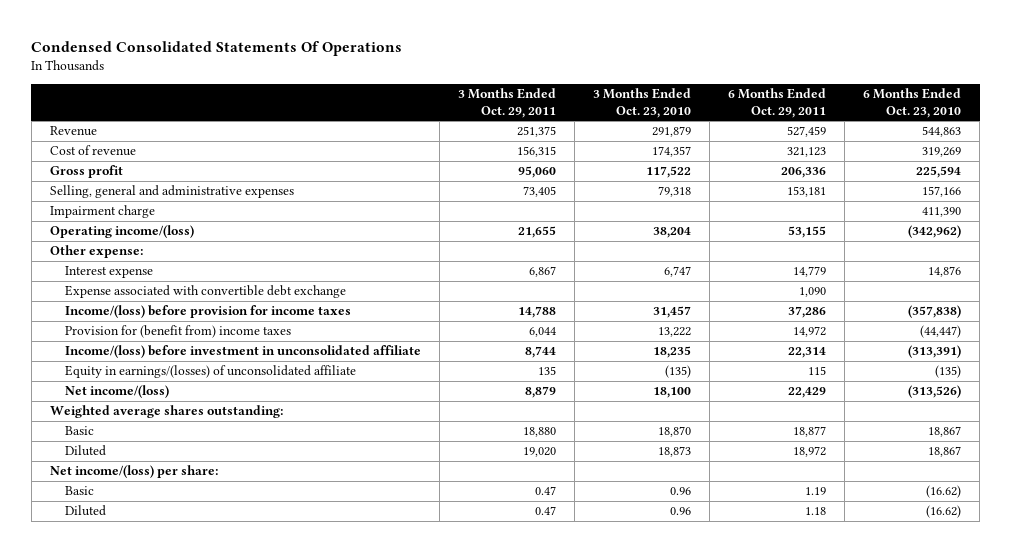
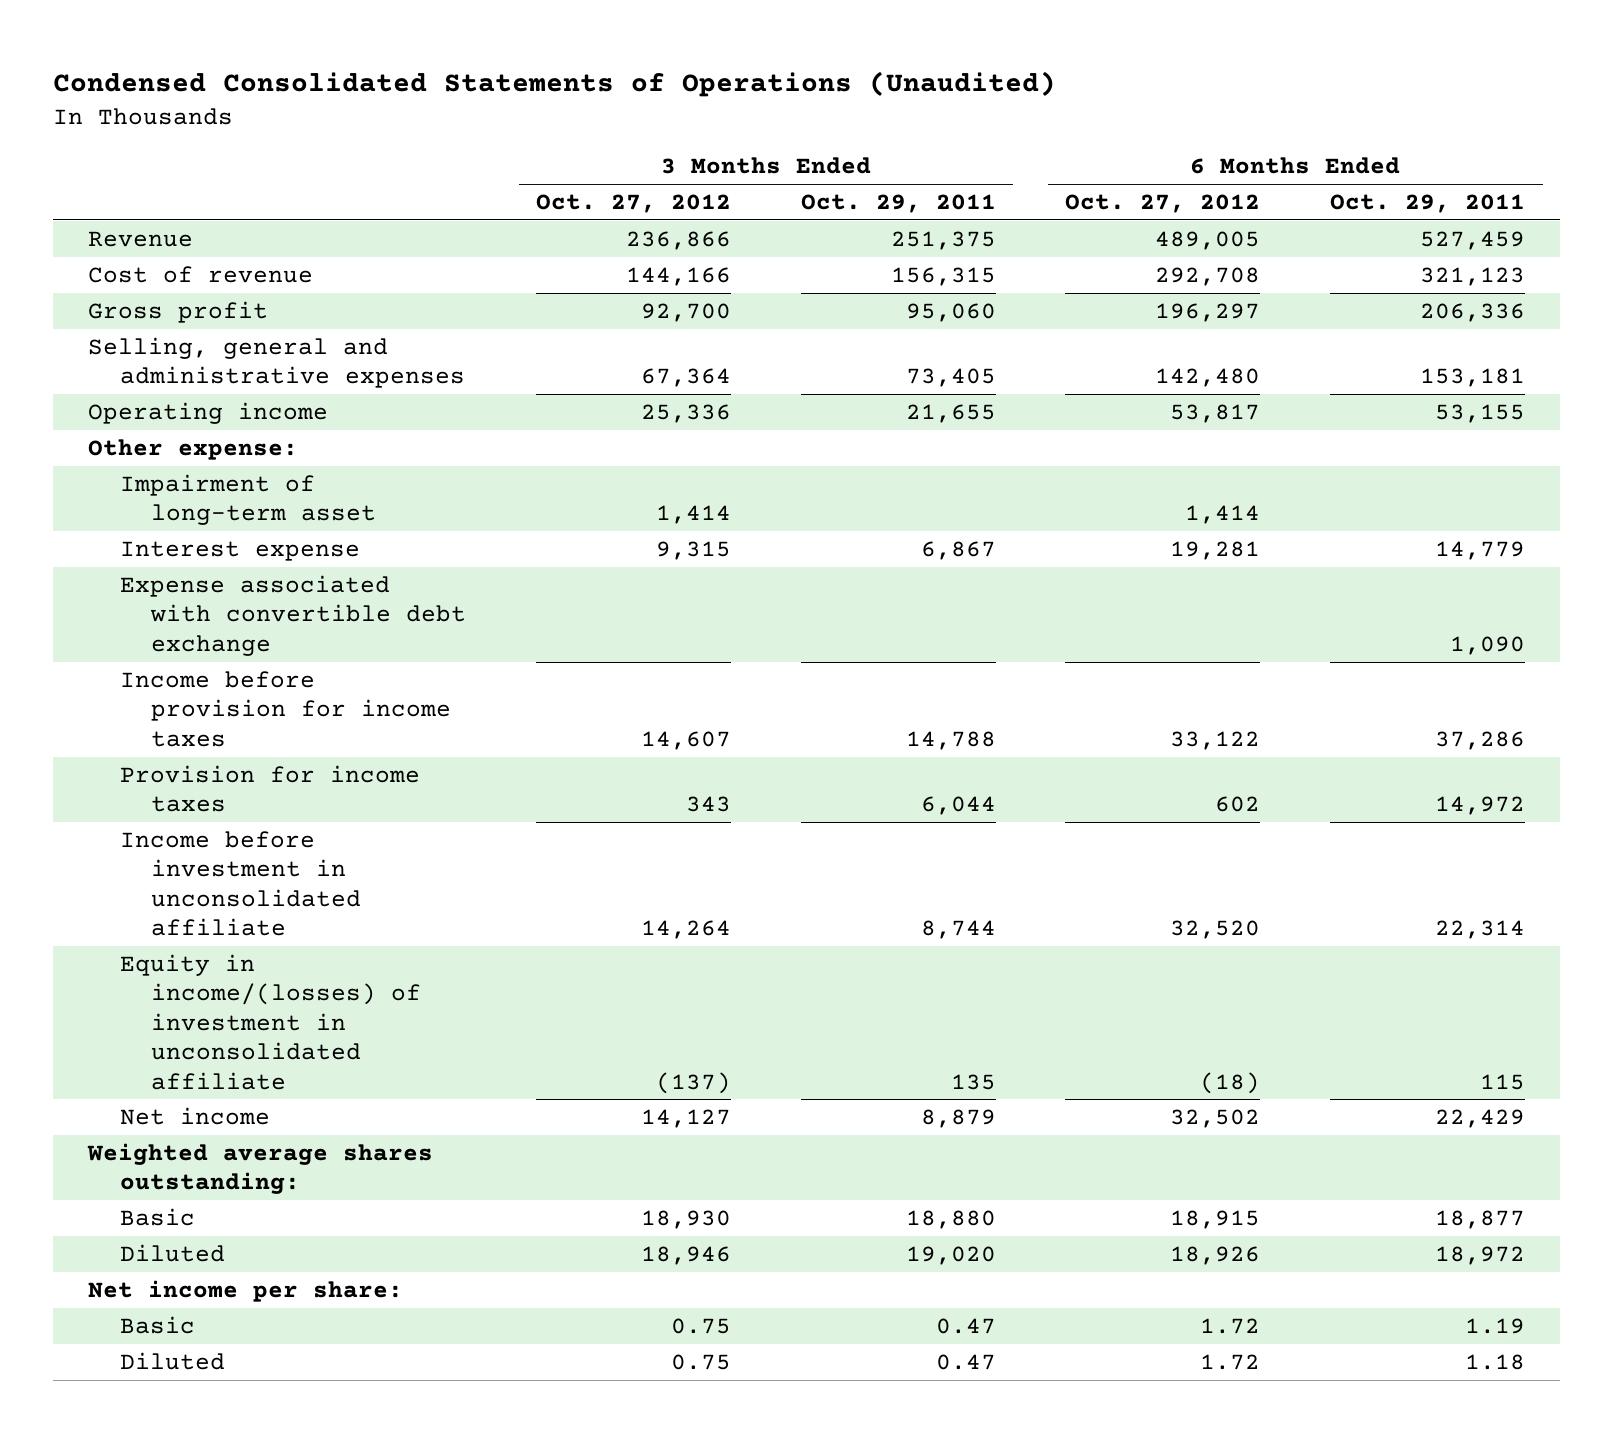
[31,40,403,56] Condensed Consolidated Statements Of Operations -> [52,70,1056,97] Condensed Consolidated Statements of Operations (Unaudited)
[593,88,692,118] 3 Months Ended Oct. 23, 2010 -> none
[863,88,962,118] 6 Months Ended Oct. 23, 2010 -> none
none -> [536,194,732,214] Oct. 27, 2012
none -> [1065,194,1261,214] Oct. 27, 2012
[49,205,155,219] Impairment charge -> none
[49,225,194,239] Operating income/(loss) -> [87,401,328,424] Operating income
none -> [119,473,377,526] Impairment of long-term asset
[65,305,352,319] Income/(loss) before provision for income taxes -> [119,670,452,747] Income before provision for income taxes
[65,325,292,339] Provision for (benefit from) income taxes -> [119,764,420,813] Provision for income taxes
[65,345,422,359] Income/(loss) before investment in unconsolidated affiliate -> [119,830,362,937] Income before investment in unconsolidated affiliate
[65,365,357,379] Equity in earnings/(losses) of unconsolidated affiliate -> [119,953,422,1090] Equity in income/(losses) of investment in unconsolidated affiliate
[65,385,170,399] Net income/(loss) -> [119,1106,270,1125] Net income
[49,465,218,479] Net income/(loss) per share: -> [87,1279,403,1302] Net income per share:

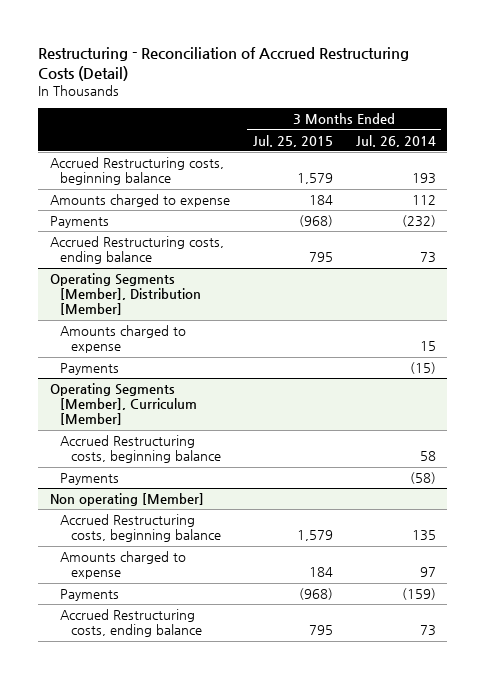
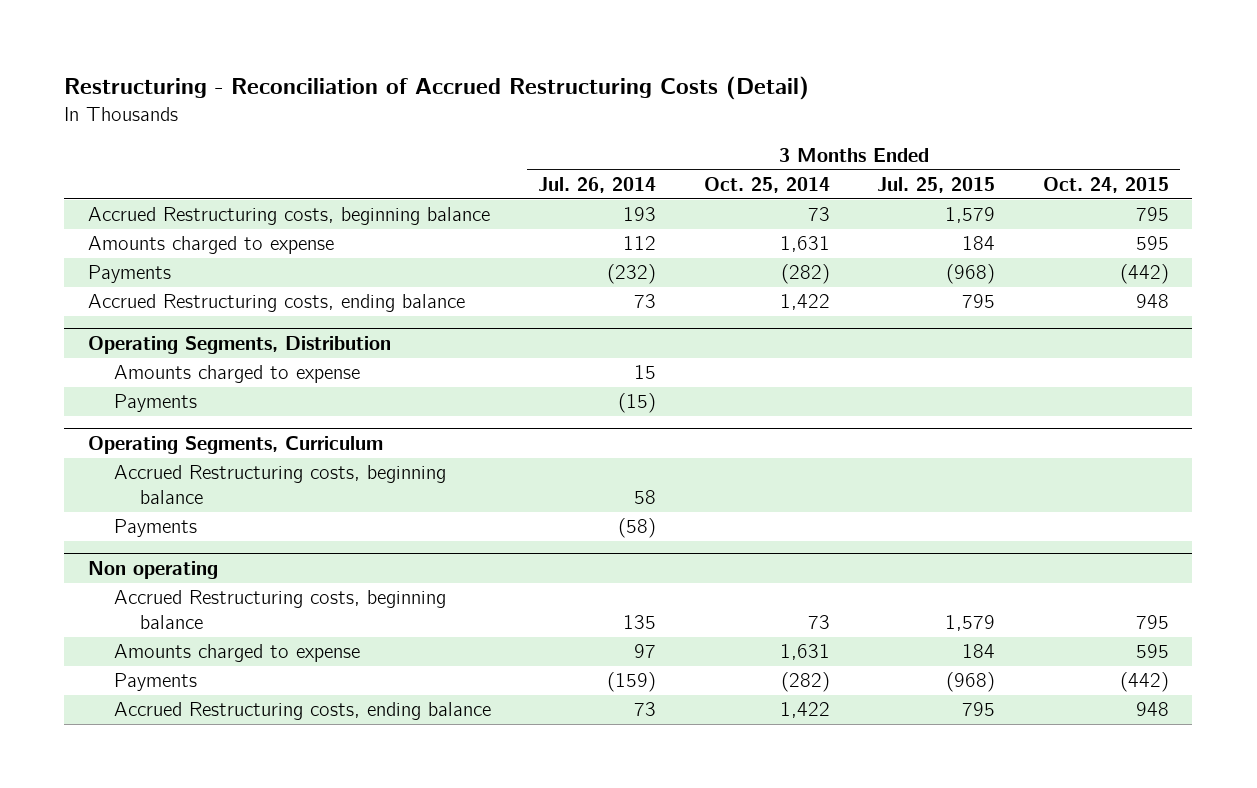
none -> [703,176,830,193] Oct. 25, 2014
none -> [1042,176,1169,193] Oct. 24, 2015
[49,273,202,316] Operating Segments [Member], Distribution [Member] -> [87,335,391,354] Operating Segments, Distribution
[49,383,198,426] Operating Segments [Member], Curriculum [Member] -> [87,435,383,454] Operating Segments, Curriculum
[49,493,204,507] Non operating [Member] -> [87,560,218,579] Non operating

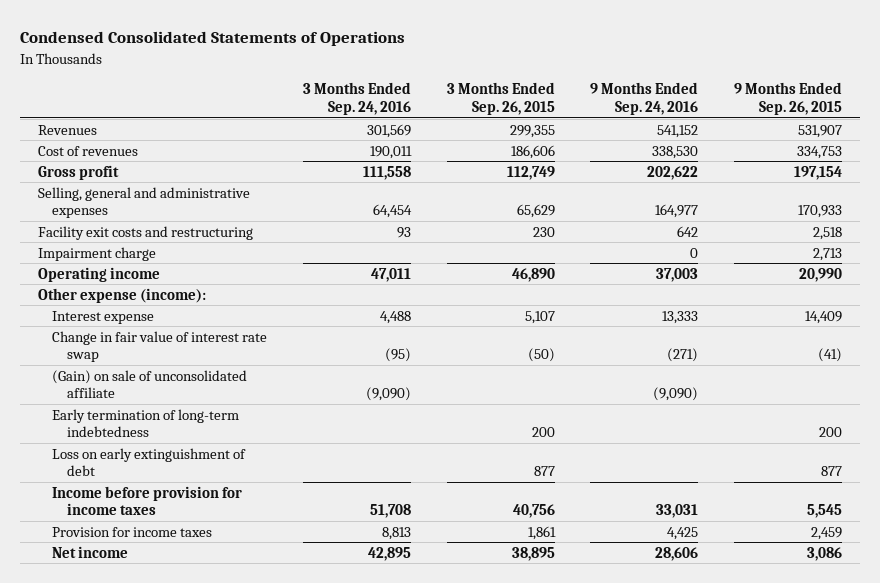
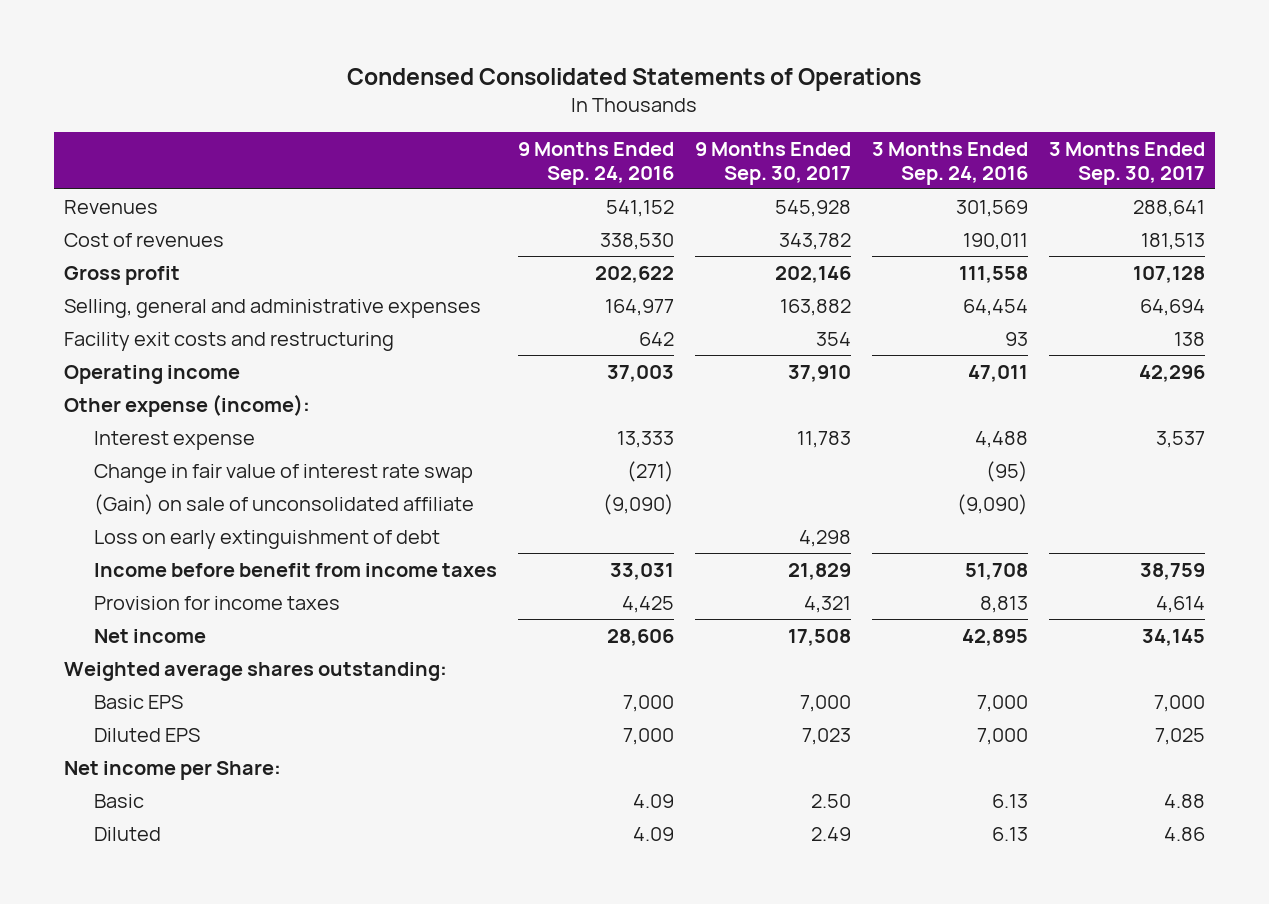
[446,82,555,115] 3 Months Ended Sep. 26, 2015 -> none
[733,82,842,115] 9 Months Ended Sep. 26, 2015 -> none
none -> [694,142,851,185] 9 Months Ended Sep. 30, 2017
none -> [1048,142,1205,185] 3 Months Ended Sep. 30, 2017
[37,246,156,261] Impairment charge -> none
[52,408,240,438] Early termination of long-term indebtedness -> none
[52,485,243,516] Income before provision for income taxes -> [93,562,497,577] Income before benefit from income taxes
none -> [64,661,448,681] Weighted average shares outstanding:
none -> [93,694,183,709] Basic EPS
none -> [93,727,200,742] Diluted EPS
none -> [64,760,282,780] Net income per Share:
none -> [93,793,144,808] Basic
none -> [93,826,161,841] Diluted

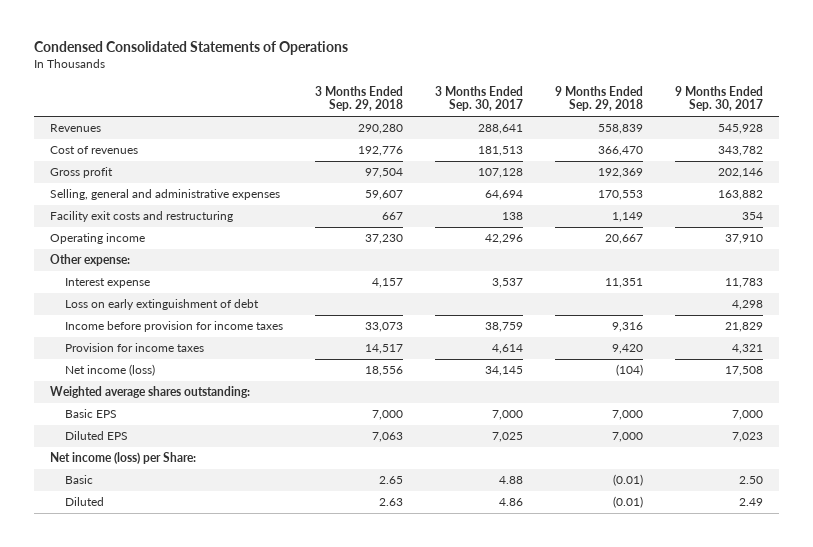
[517,142,674,185] 9 Months Ended Sep. 24, 2016 -> none
[871,142,1028,185] 3 Months Ended Sep. 24, 2016 -> none
none -> [315,85,404,112] 3 Months Ended Sep. 29, 2018
none -> [555,85,644,112] 9 Months Ended Sep. 29, 2018
[64,393,311,417] Other expense (income): -> [49,254,130,267] Other expense:
[93,463,473,483] Change in fair value of interest rate swap -> none
[93,493,474,515] (Gain) on sale of unconsolidated affiliate -> none
[93,562,497,577] Income before benefit from income taxes -> [65,321,284,333] Income before provision for income taxes
[93,628,206,643] Net income -> [65,364,156,377] Net income (loss)
[64,760,282,780] Net income per Share: -> [49,452,196,465] Net income (loss) per Share:

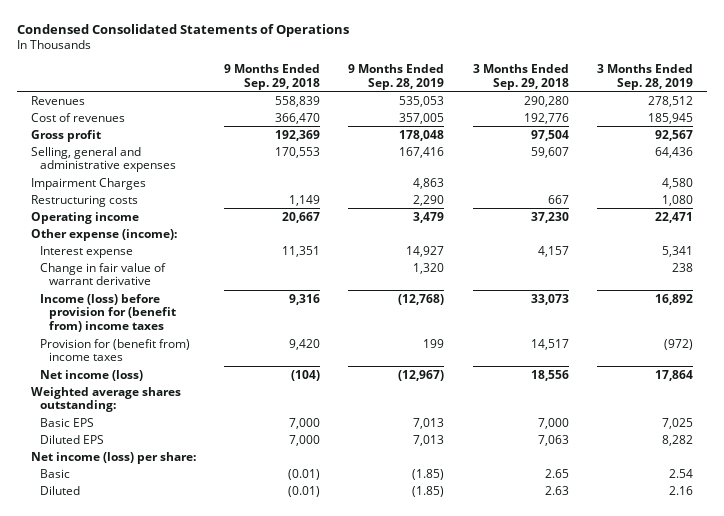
[435,85,524,112] 3 Months Ended Sep. 30, 2017 -> none
[675,85,764,112] 9 Months Ended Sep. 30, 2017 -> none
none -> [348,64,445,90] 9 Months Ended Sep. 28, 2019
none -> [597,64,694,90] 3 Months Ended Sep. 28, 2019
none -> [30,177,146,190] Impairment Charges
[49,211,233,223] Facility exit costs and restructuring -> [30,194,138,207] Restructuring costs
[49,254,130,267] Other expense: -> [30,228,177,241] Other expense (income):
[65,299,260,311] Loss on early extinguishment of debt -> none
none -> [39,262,166,286] Change in fair value of warrant derivative
[65,321,284,333] Income before provision for income taxes -> [39,293,176,333] Income (loss) before provision for (benefit from) income taxes
[65,343,205,353] Provision for income taxes -> [39,338,190,362] Provision for (benefit from) income taxes
[49,452,196,465] Net income (loss) per Share: -> [30,451,196,464] Net income (loss) per share:

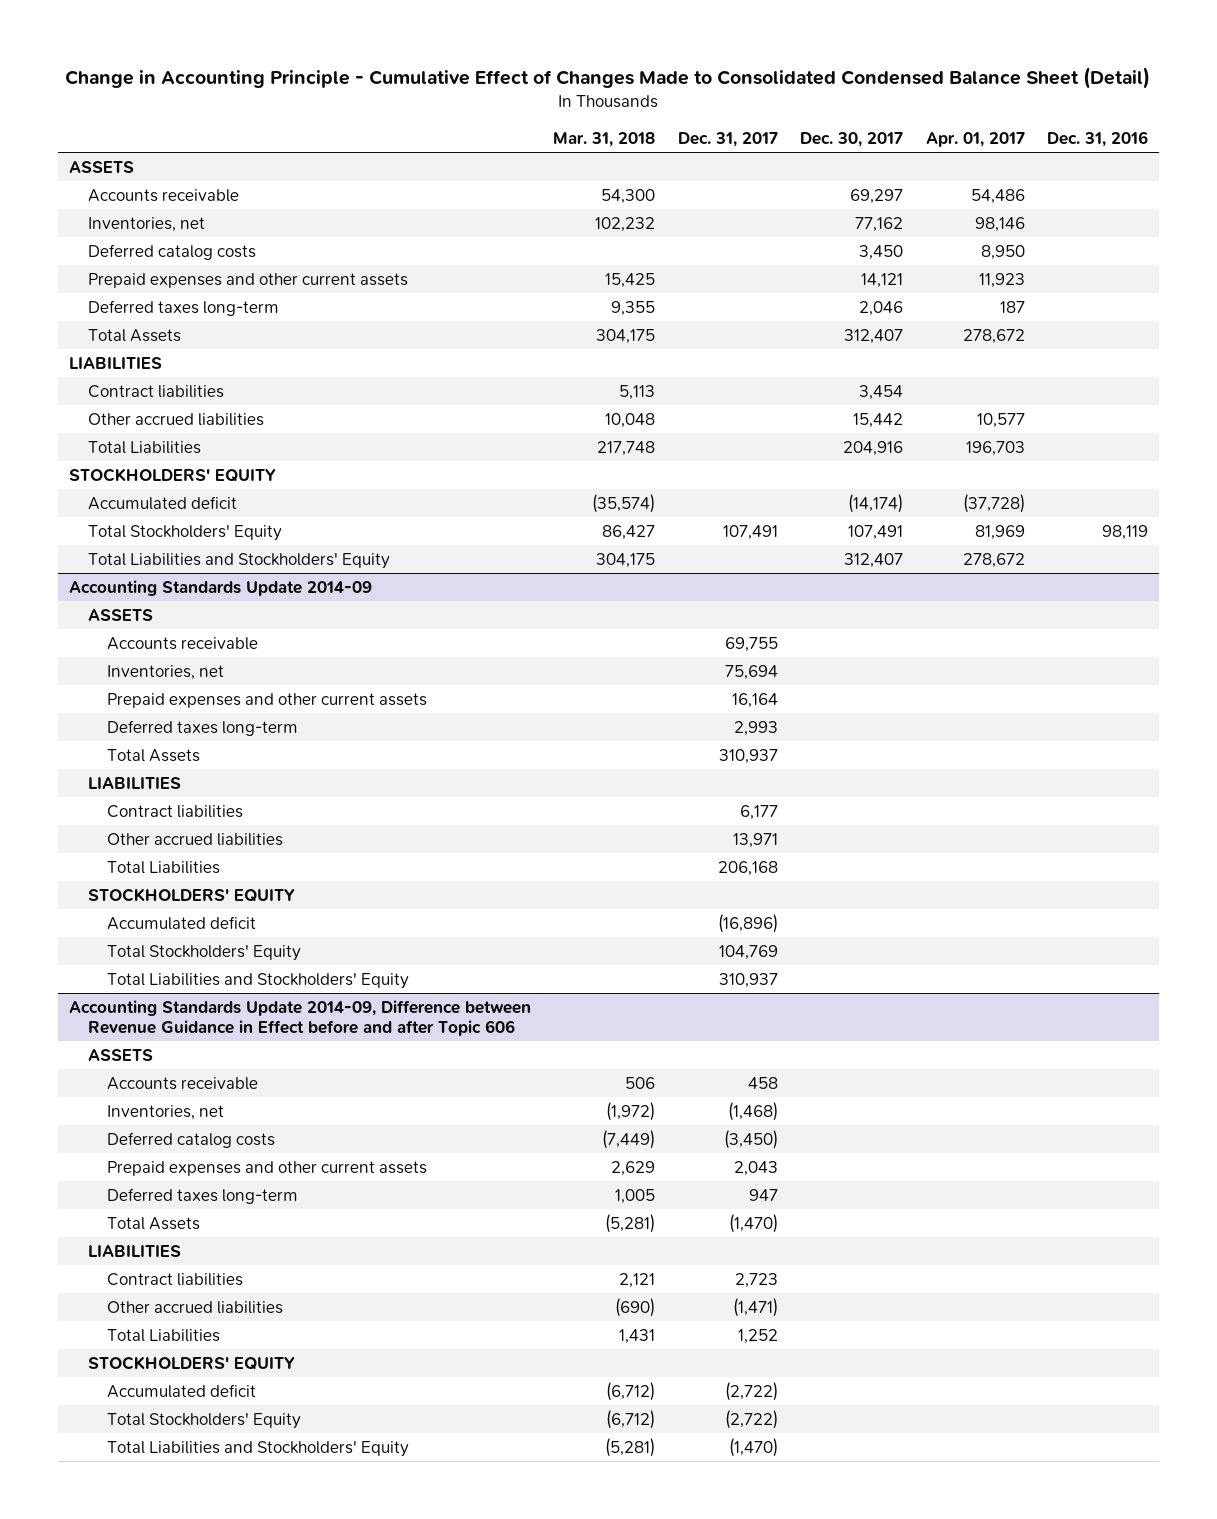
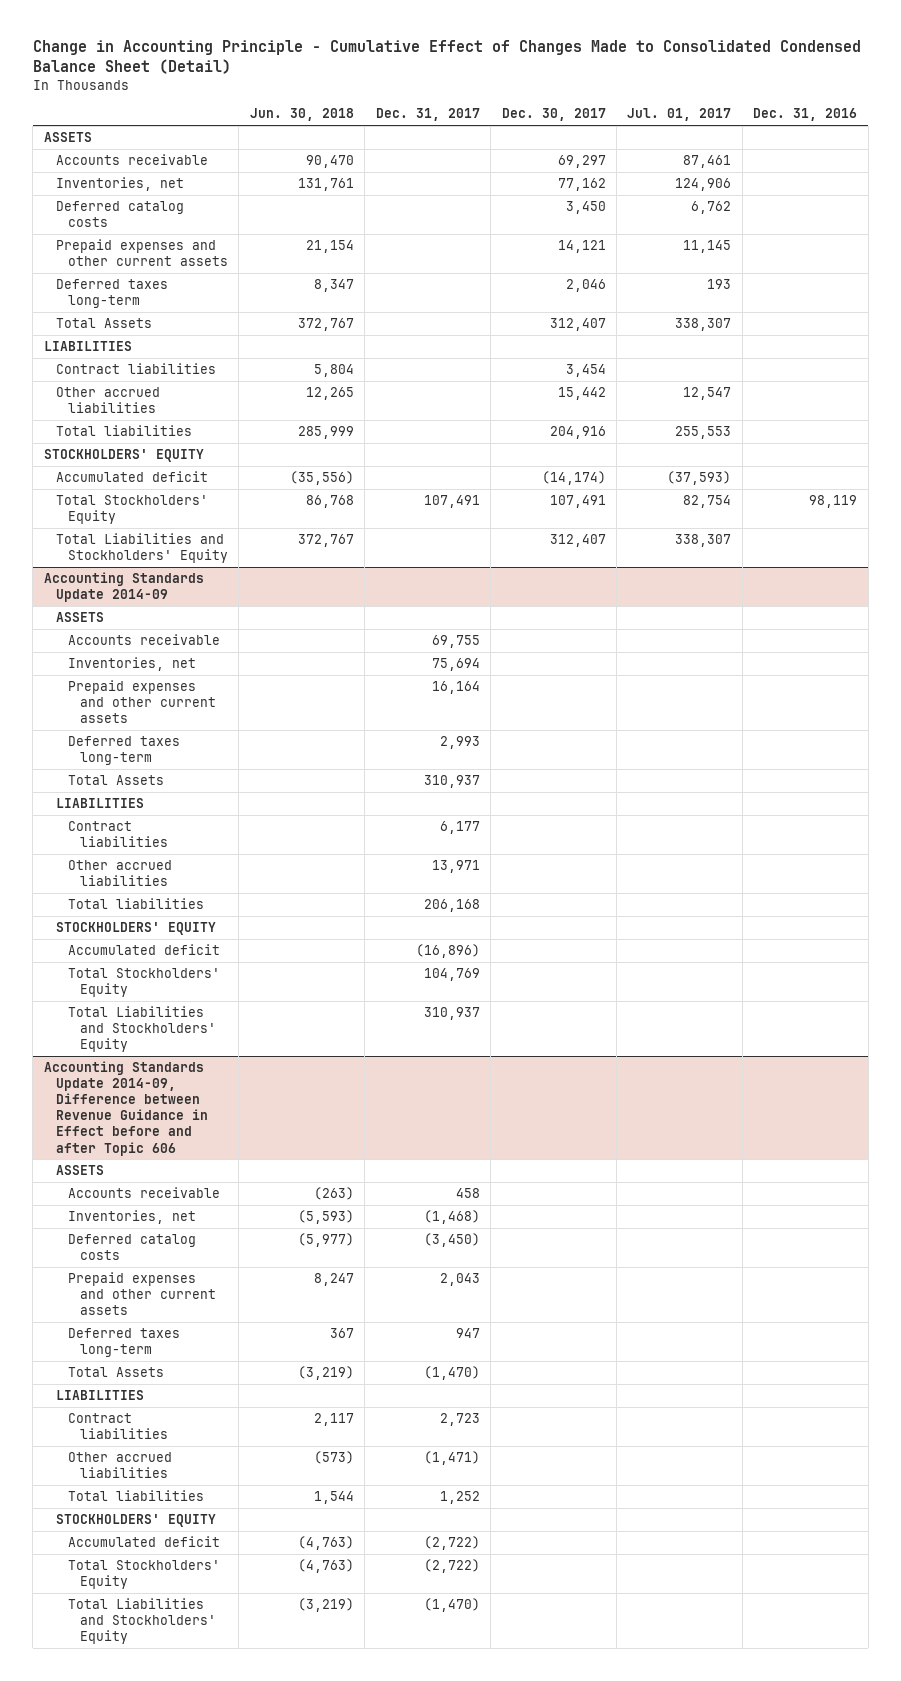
[553,131,656,147] Mar. 31, 2018 -> none
[925,131,1025,147] Apr. 01, 2017 -> none
none -> [249,108,354,122] Jun. 30, 2018
none -> [627,108,732,122] Jul. 01, 2017
[87,440,201,454] Total Liabilities -> [55,425,192,437] Total liabilities
[106,860,220,874] Total Liabilities -> [67,898,204,910] Total liabilities
[106,1328,220,1342] Total Liabilities -> [67,1490,204,1502] Total liabilities

